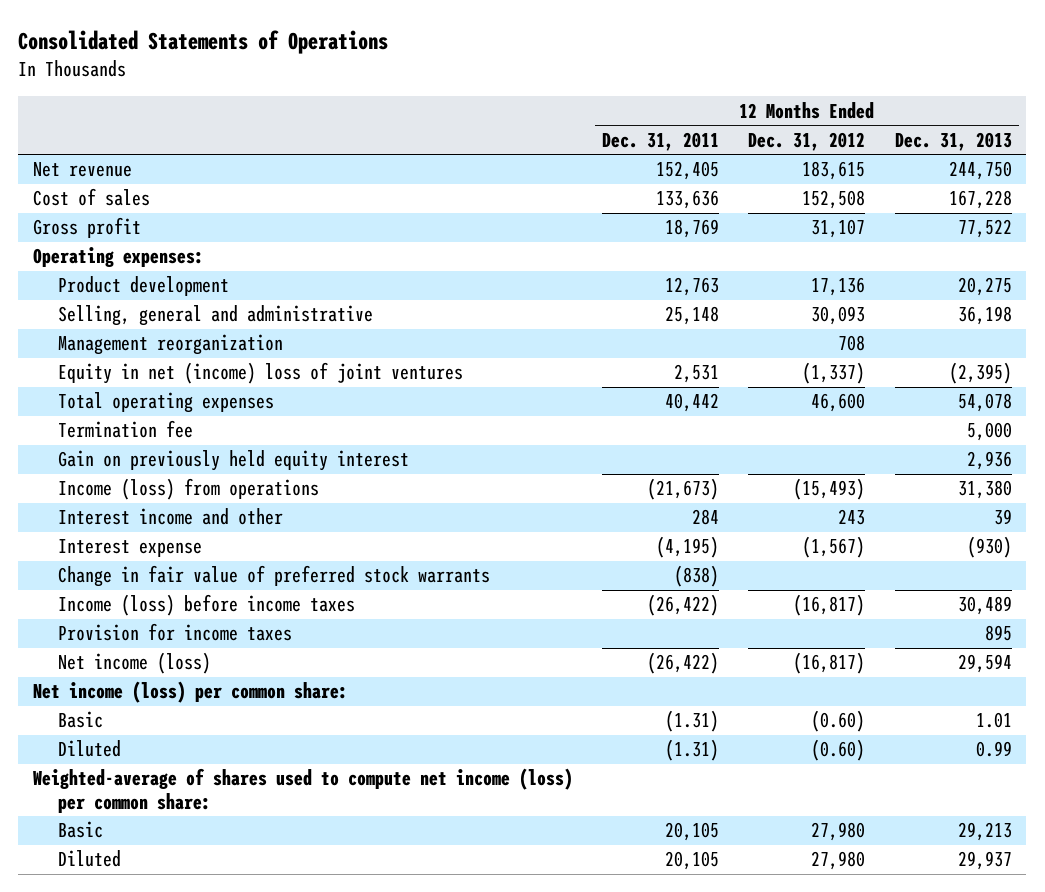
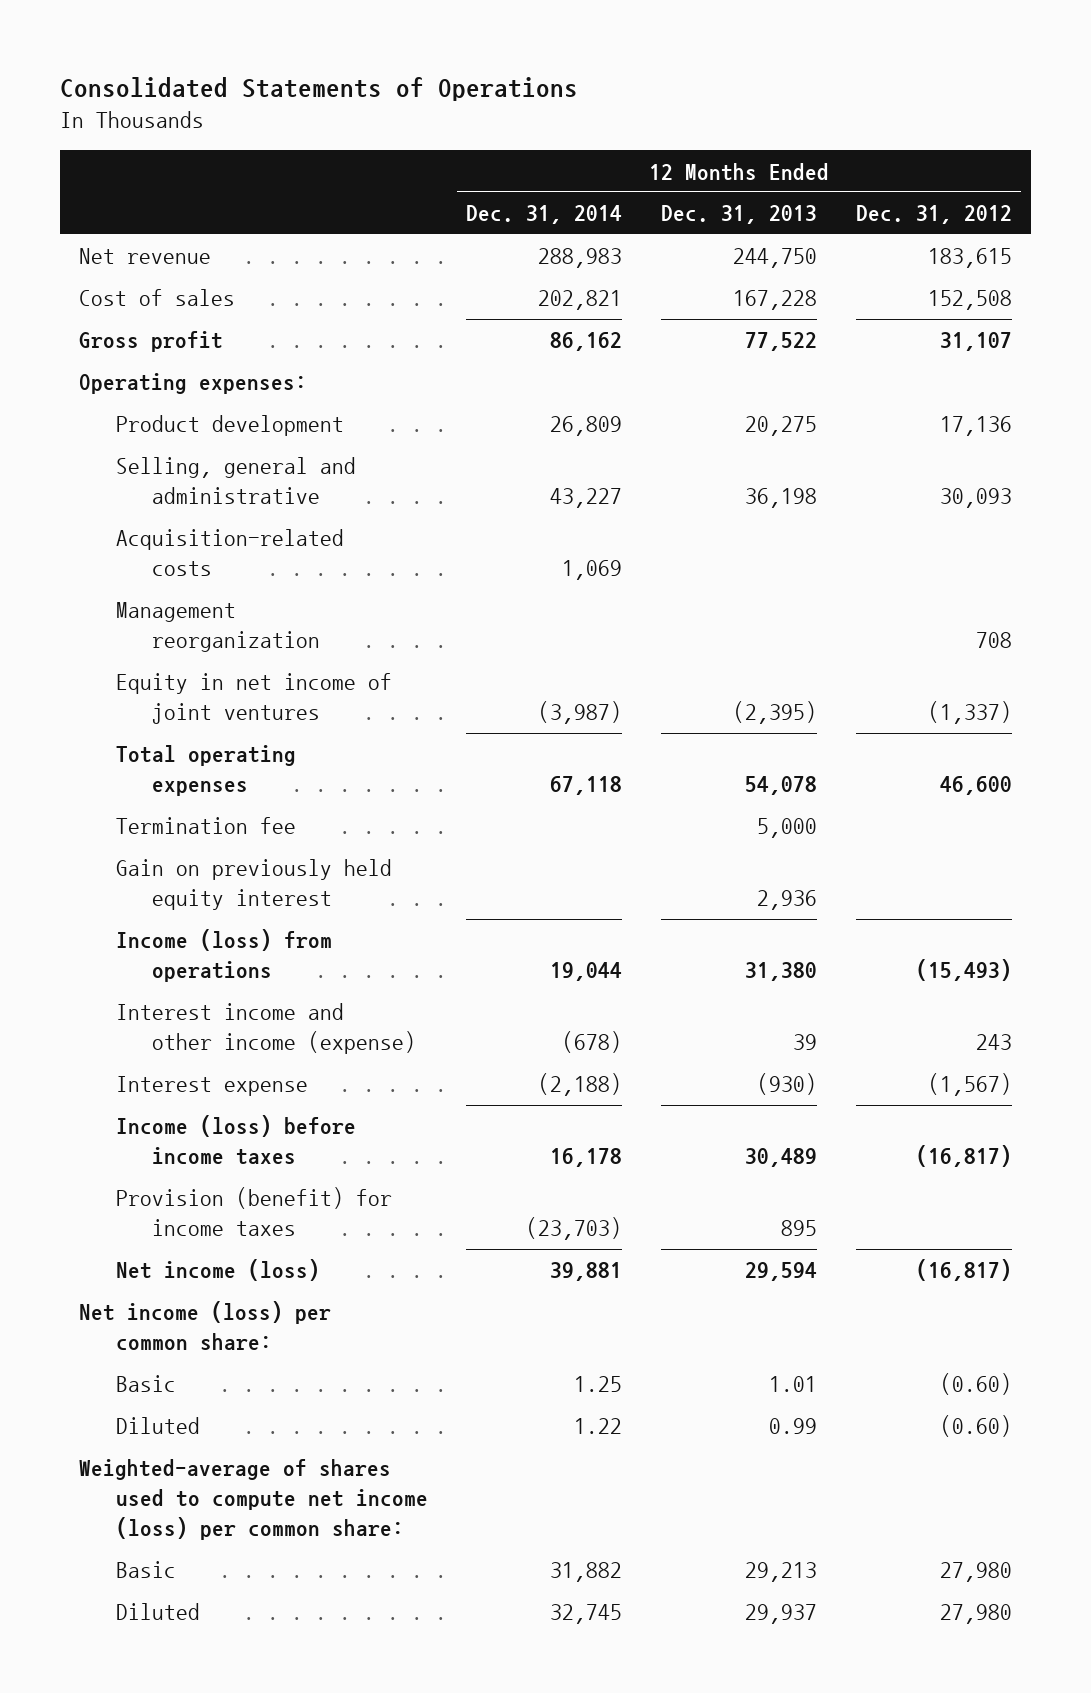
[602,131,720,151] Dec. 31, 2011 -> none
none -> [466,205,623,225] Dec. 31, 2014
none -> [115,529,344,577] Acquisition-related costs
[57,362,463,385] Equity in net (income) loss of joint ventures -> [115,673,392,725] Equity in net income of joint ventures
[57,508,283,526] Interest income and other -> [115,1003,417,1055] Interest income and other income (expense)
[57,565,490,588] Change in fair value of preferred stock warrants -> none
[57,623,292,642] Provision for income taxes -> [115,1187,392,1237] Provision (benefit) for income taxes

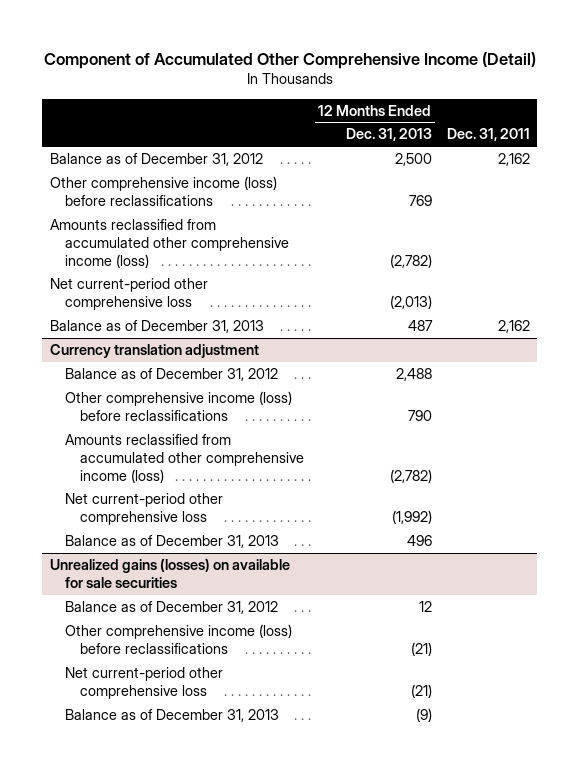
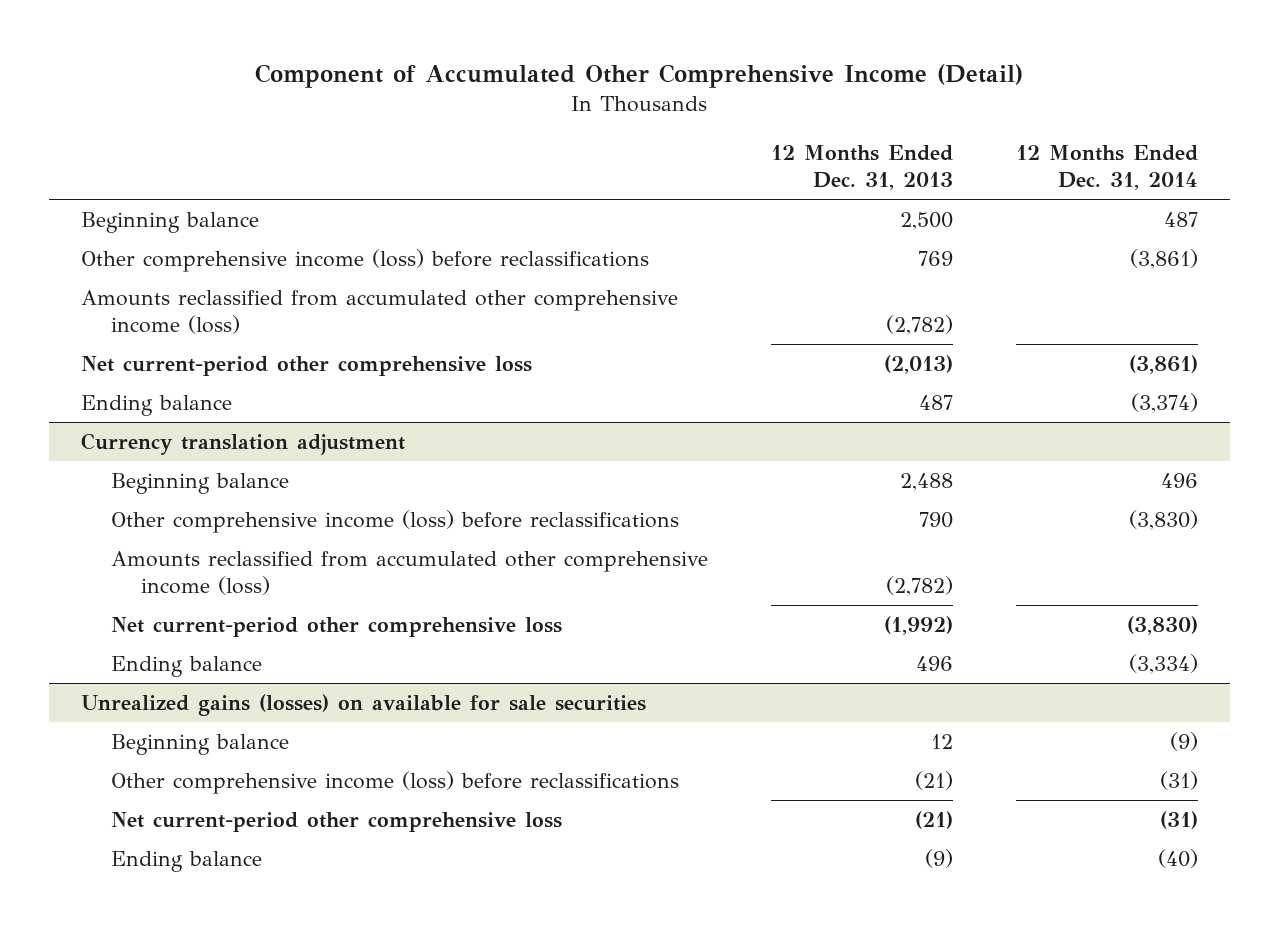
[446,128,530,142] Dec. 31, 2011 -> none
none -> [1016,144,1199,190] 12 Months Ended Dec. 31, 2014
[49,153,263,167] Balance as of December 31, 2012 -> [80,211,259,233] Beginning balance
[49,320,264,334] Balance as of December 31, 2013 -> [80,394,232,416] Ending balance
[64,368,278,382] Balance as of December 31, 2012 -> [110,472,289,494] Beginning balance
[64,535,279,549] Balance as of December 31, 2013 -> [110,655,262,677] Ending balance
[64,601,278,615] Balance as of December 31, 2012 -> [110,733,289,755] Beginning balance
[64,709,279,723] Balance as of December 31, 2013 -> [110,850,262,872] Ending balance

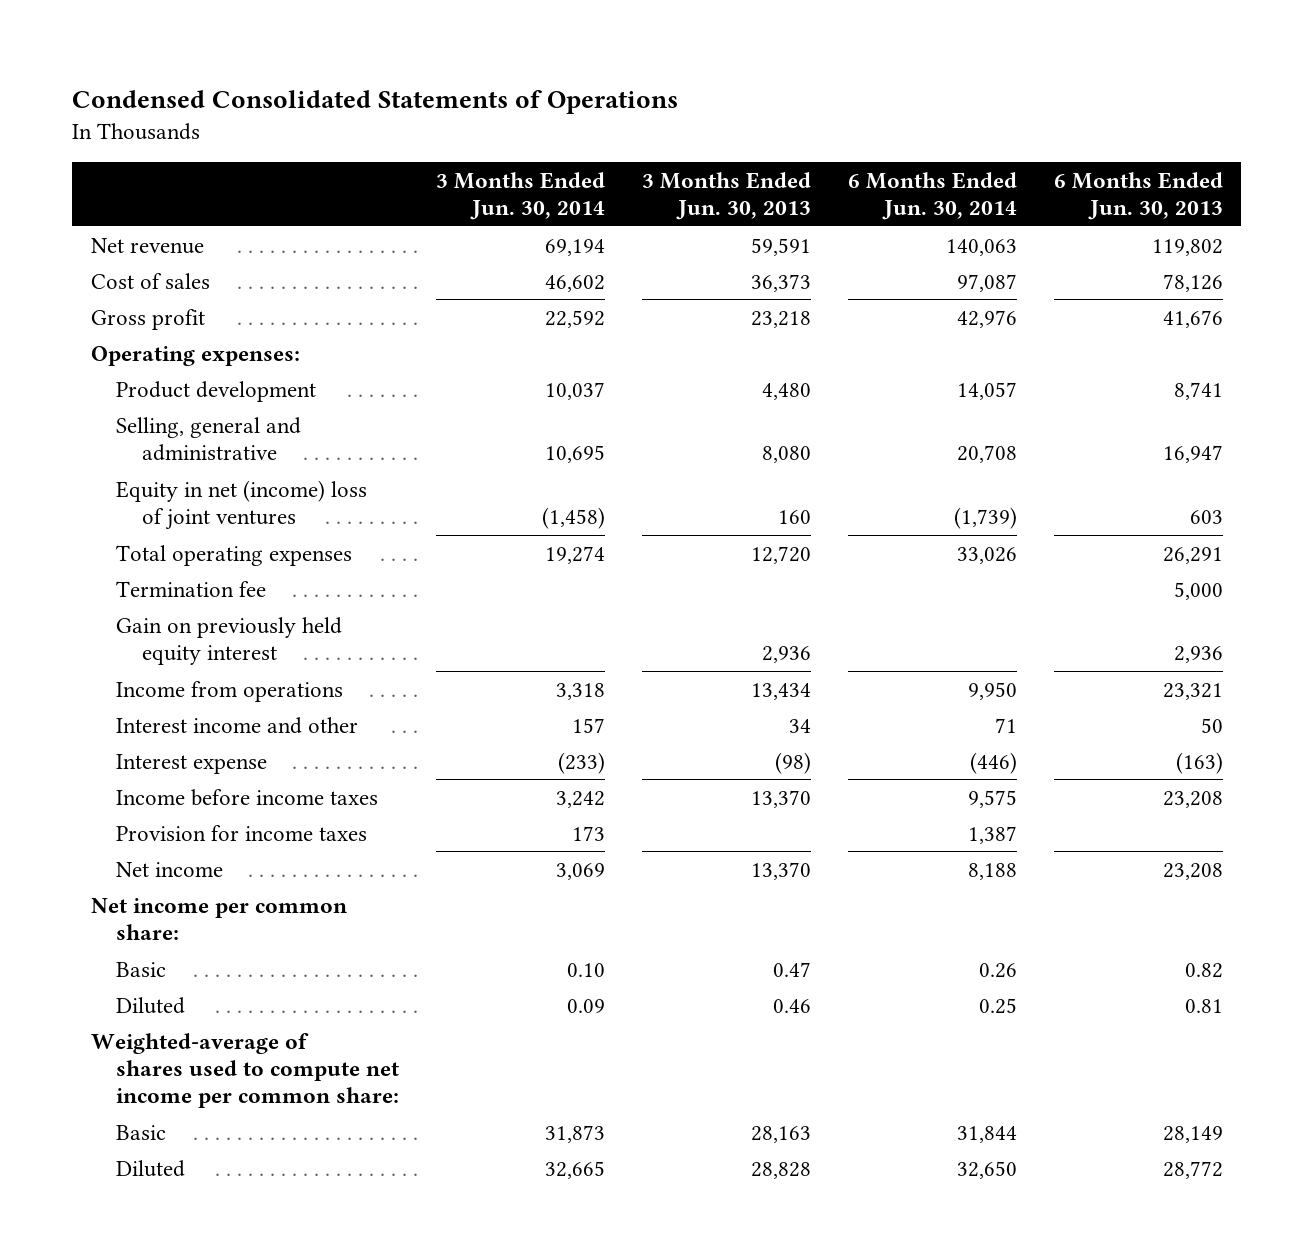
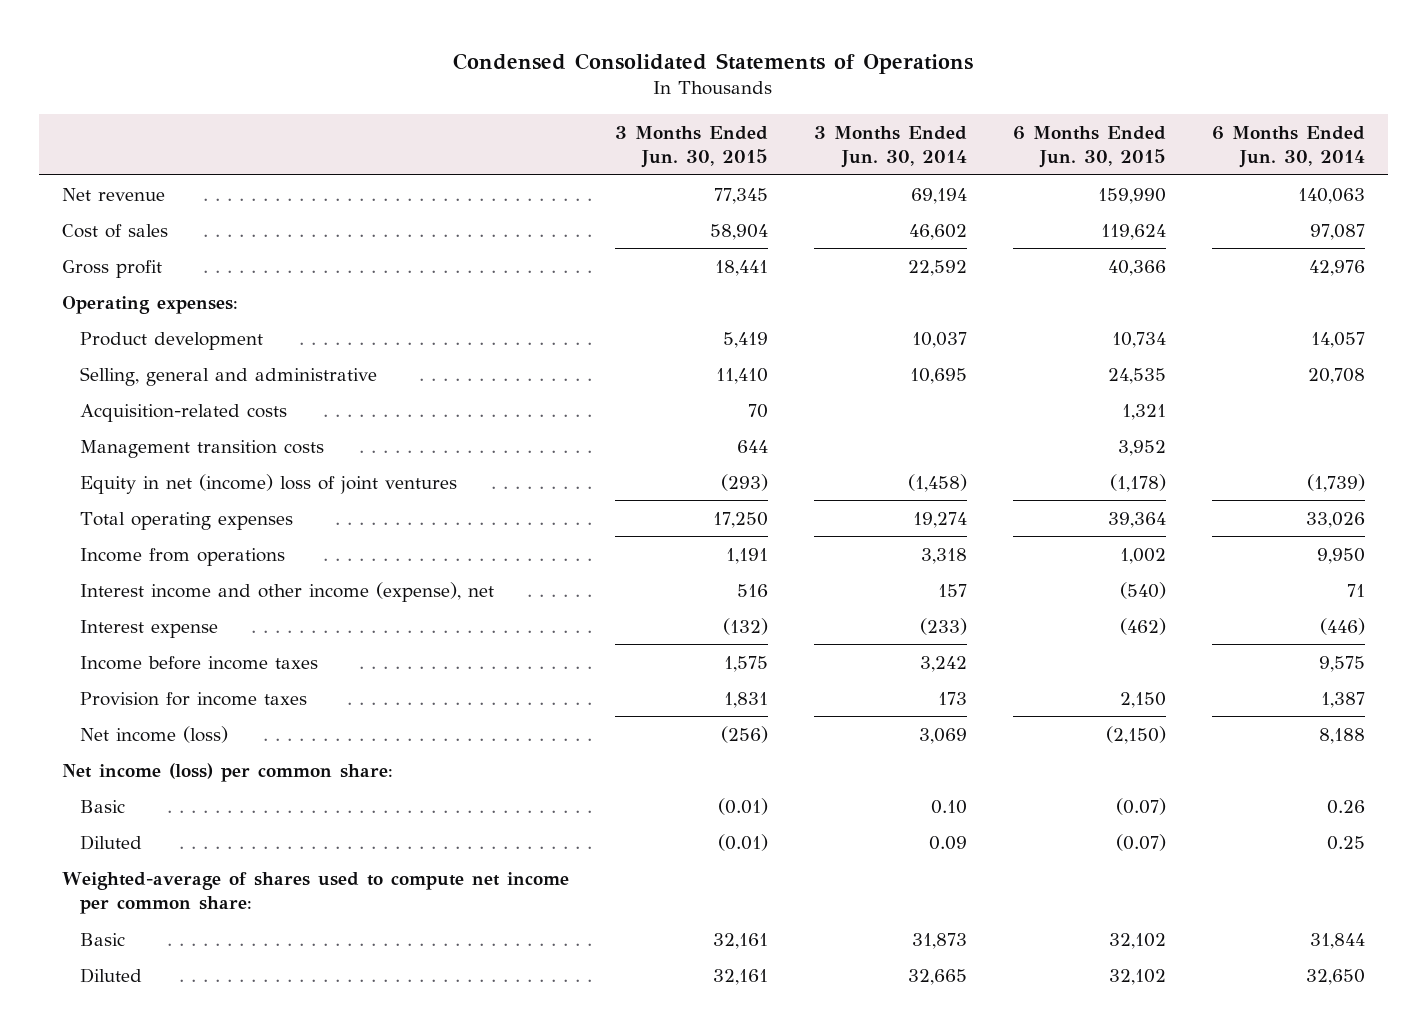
[642,171,812,221] 3 Months Ended Jun. 30, 2013 -> none
[1053,171,1223,221] 6 Months Ended Jun. 30, 2013 -> none
none -> [614,125,768,168] 3 Months Ended Jun. 30, 2015
none -> [1013,125,1167,168] 6 Months Ended Jun. 30, 2015
none -> [80,403,288,422] Acquisition-related costs
none -> [80,439,325,458] Management transition costs
[116,580,267,597] Termination fee -> none
[116,616,343,666] Gain on previously held equity interest -> none
[116,716,359,734] Interest income and other -> [80,581,495,602] Interest income and other income (expense), net
[116,861,224,877] Net income -> [80,725,229,743] Net income (loss)
[90,897,347,941] Net income per common share: -> [61,762,393,782] Net income (loss) per common share:

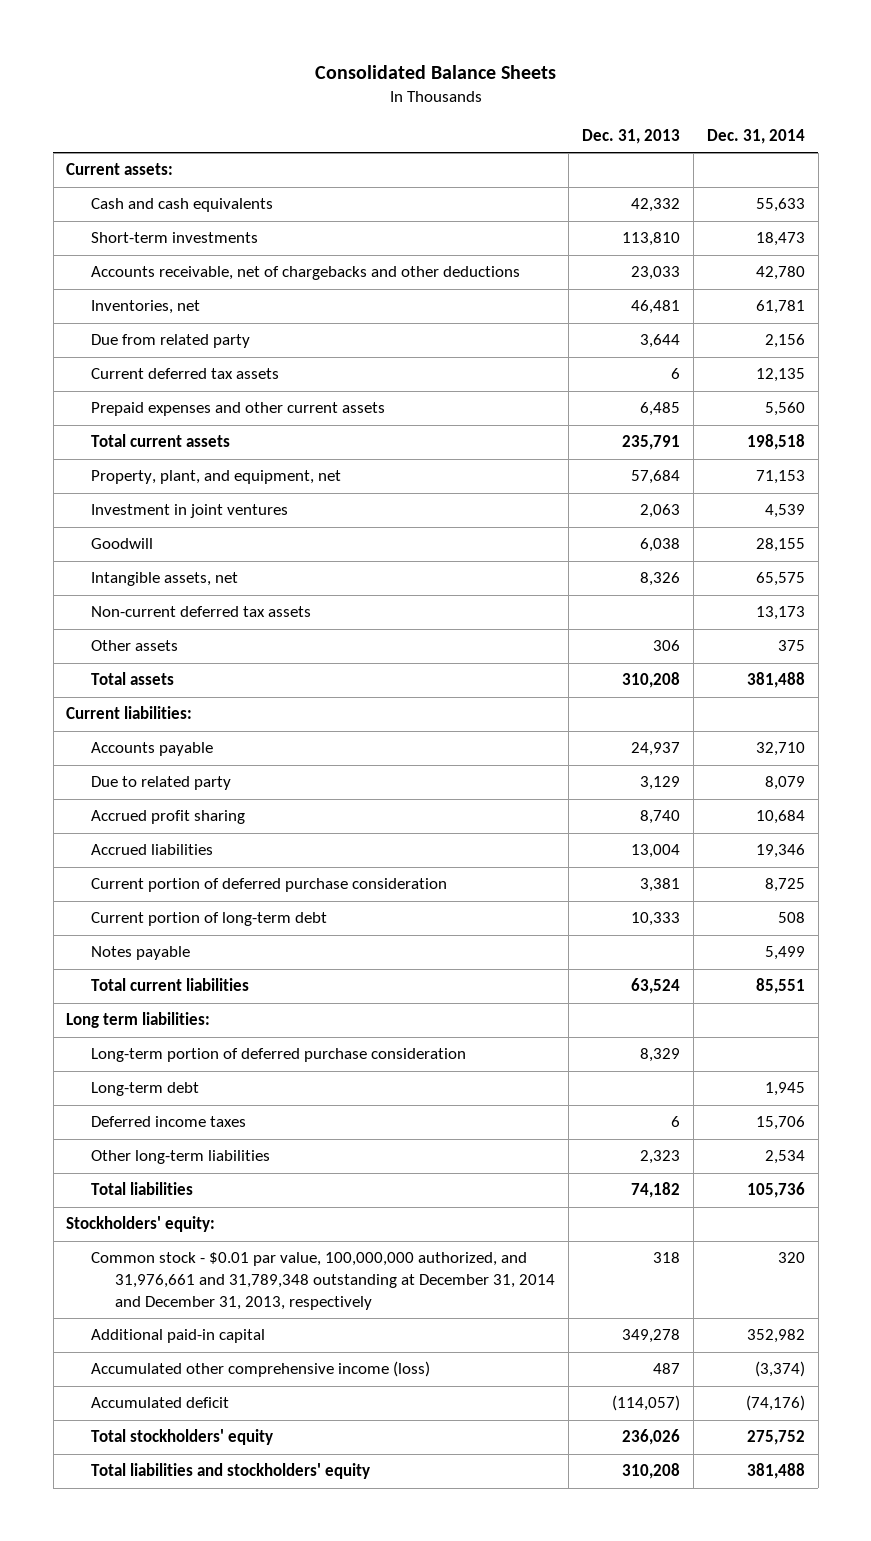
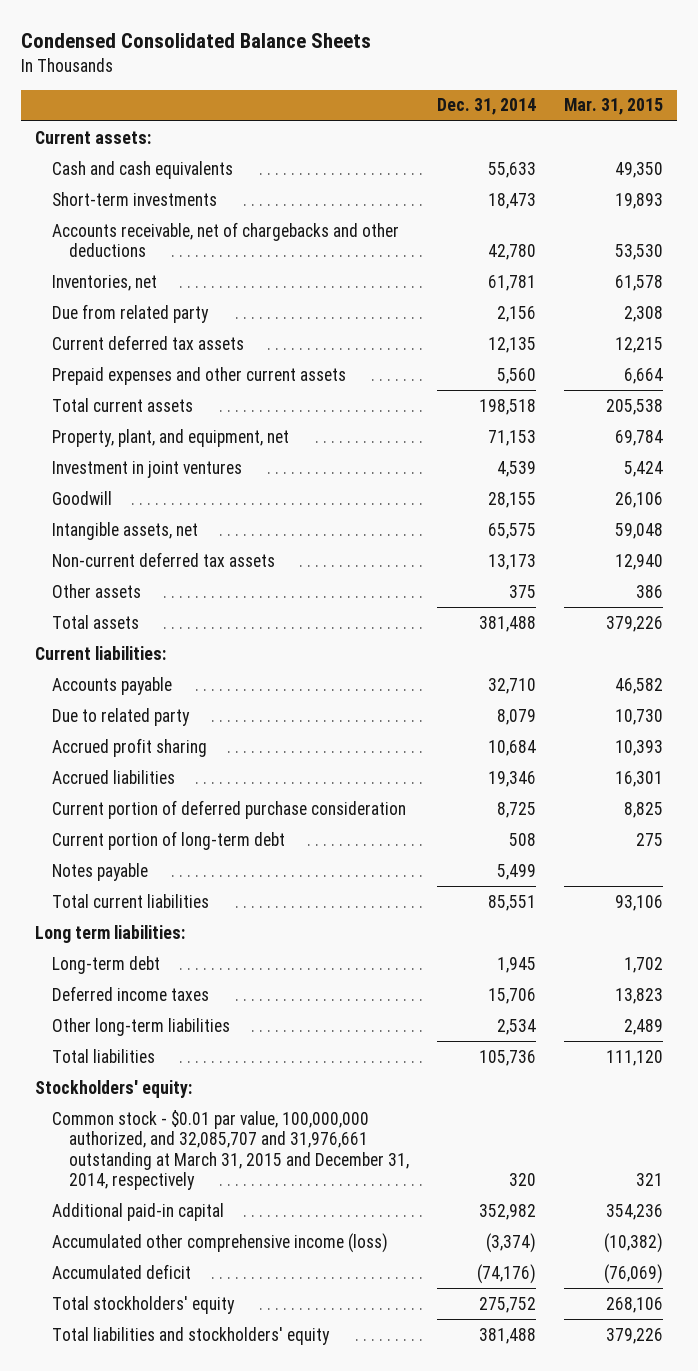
[314,65,556,80] Consolidated Balance Sheets -> [20,33,371,49] Condensed Consolidated Balance Sheets
[582,129,681,145] Dec. 31, 2013 -> none
none -> [563,98,663,116] Mar. 31, 2015
[90,1048,466,1063] Long-term portion of deferred purchase consideration -> none
[90,1252,556,1310] Common stock - $0.01 par value, 100,000,000 authorized, and 31,976,661 and 31,789,348 outstanding at December 31, 2014 and December 31, 2013, respectively -> [51,1109,409,1191] Common stock - $0.01 par value, 100,000,000 authorized, and 32,085,707 and 31,976,661 outstanding at March 31, 2015 and December 31, 2014, respectively

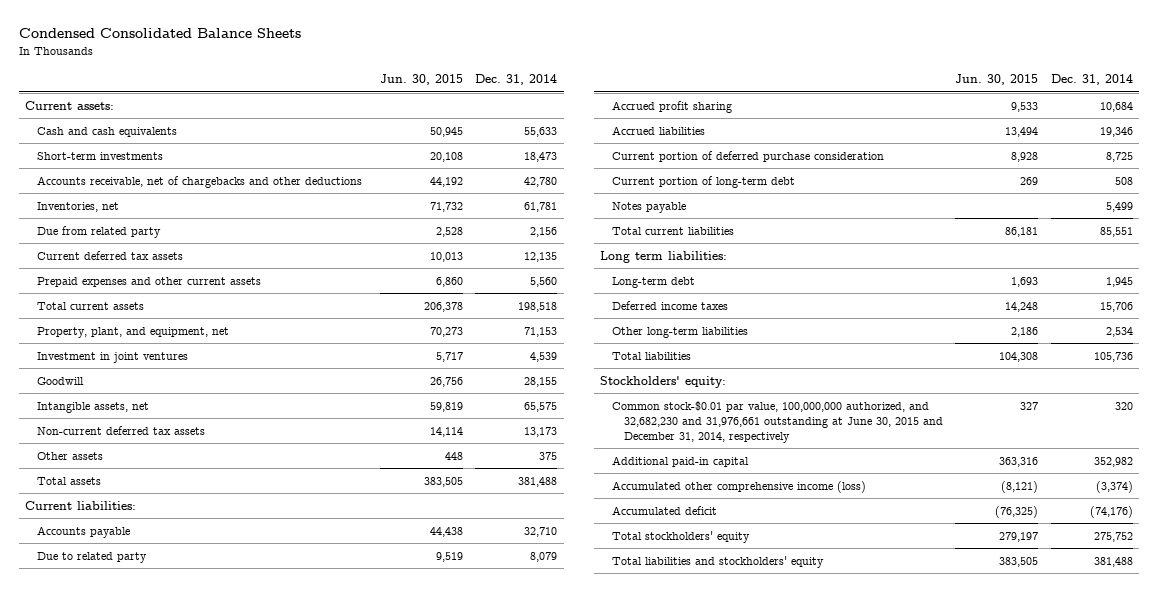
[563,98,663,116] Mar. 31, 2015 -> none
none -> [380,74,464,86] Jun. 30, 2015
[51,1109,409,1191] Common stock - $0.01 par value, 100,000,000 authorized, and 32,085,707 and 31,976,661 outstanding at March 31, 2015 and December 31, 2014, respectively -> [612,400,943,444] Common stock-$0.01 par value, 100,000,000 authorized, and 32,682,230 and 31,976,661 outstanding at June 30, 2015 and December 31, 2014, respectively

